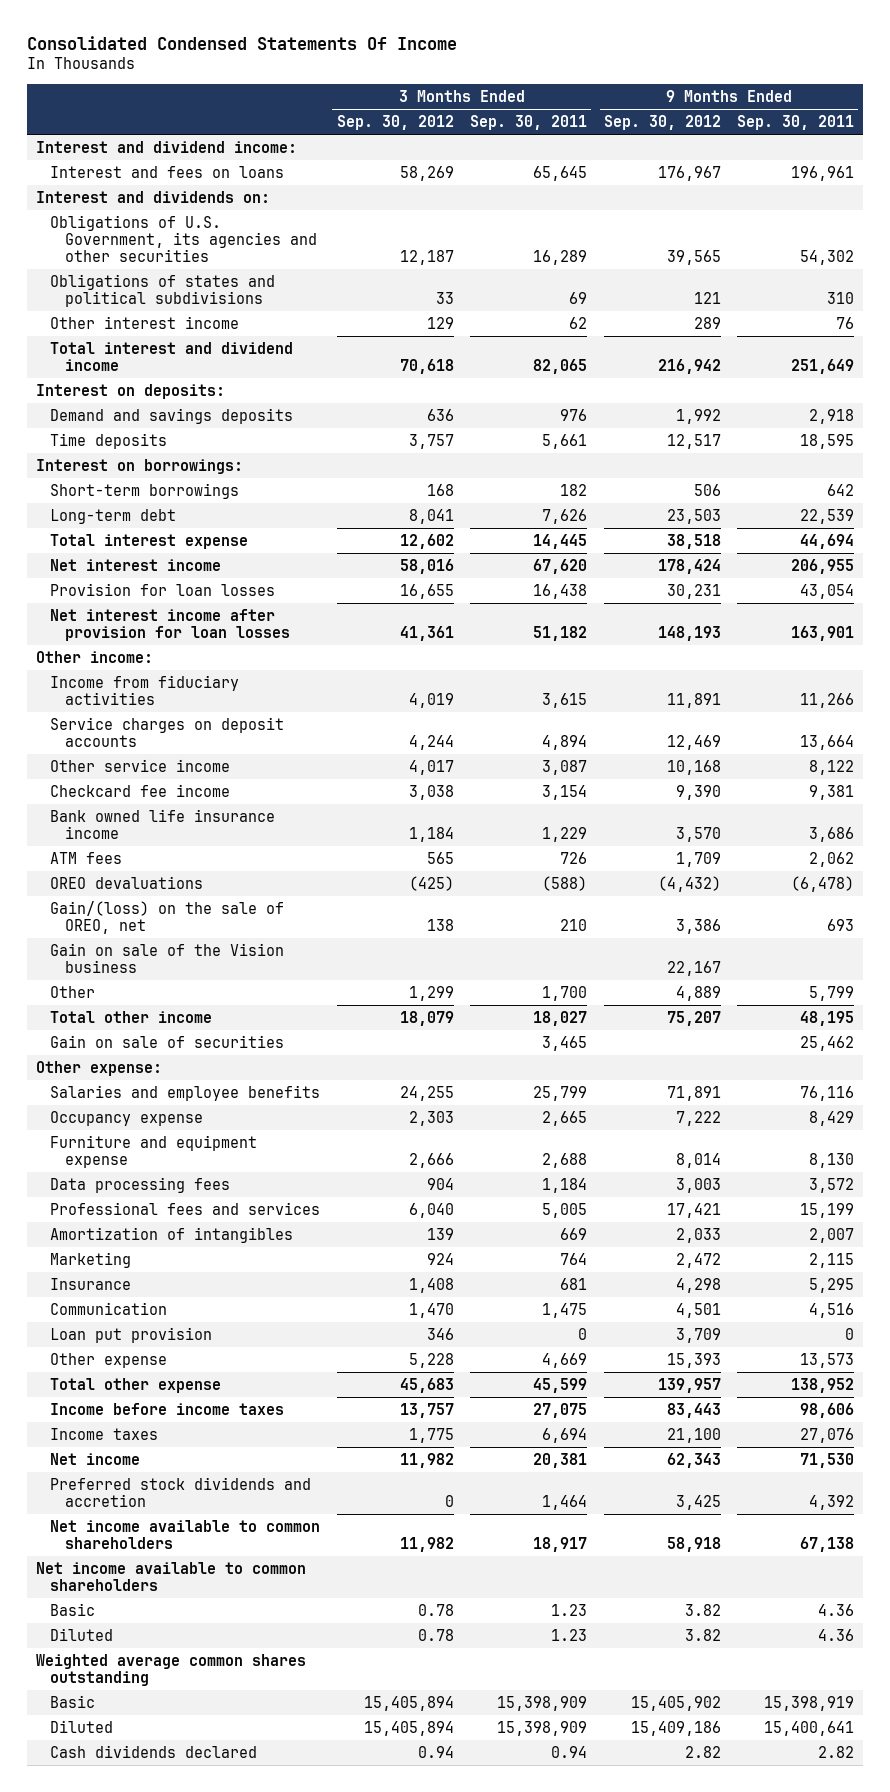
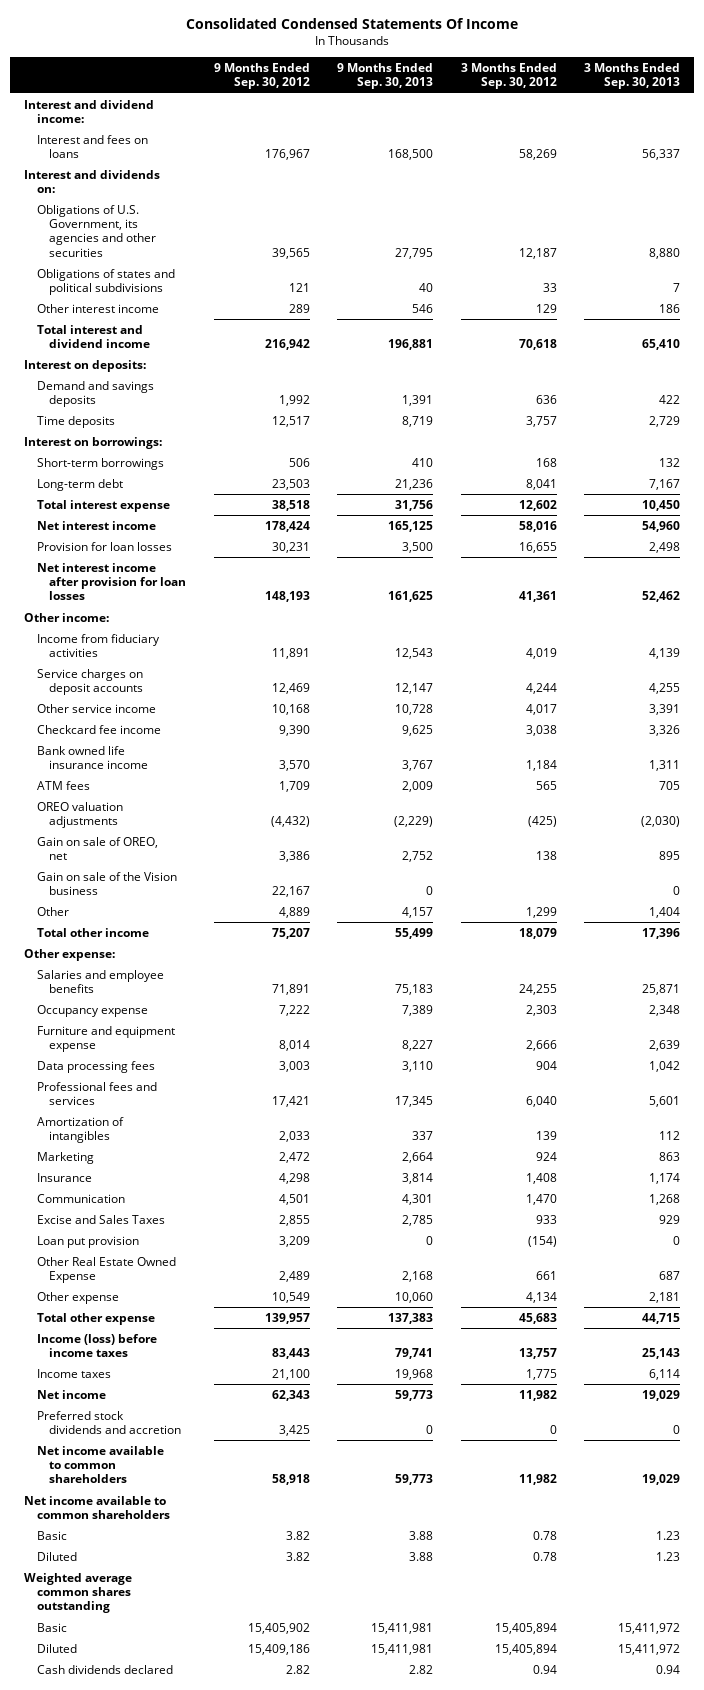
[470,115,588,131] Sep. 30, 2011 -> none
[737,115,855,131] Sep. 30, 2011 -> none
none -> [337,63,434,90] 9 Months Ended Sep. 30, 2013
none -> [584,63,681,90] 3 Months Ended Sep. 30, 2013
[50,875,204,889] OREO devaluations -> [36,801,123,829] OREO valuation adjustments
[50,900,285,934] Gain/(loss) on the sale of OREO, net -> [36,836,158,861] Gain on sale of OREO, net
[50,1034,285,1048] Gain on sale of securities -> none
none -> [36,1214,165,1224] Excise and Sales Taxes
[426,1327,454,1340] 346 -> [527,1235,557,1247] (154)
[675,1327,721,1343] 3,709 -> [278,1235,310,1247] 3,209
none -> [36,1256,176,1284] Other Real Estate Owned Expense
[408,1352,454,1368] 5,228 -> [525,1291,557,1303] 4,134
[666,1352,721,1368] 15,393 -> [271,1291,310,1303] 10,549
[50,1402,285,1415] Income before income taxes -> [36,1333,157,1358] Income (loss) before income taxes

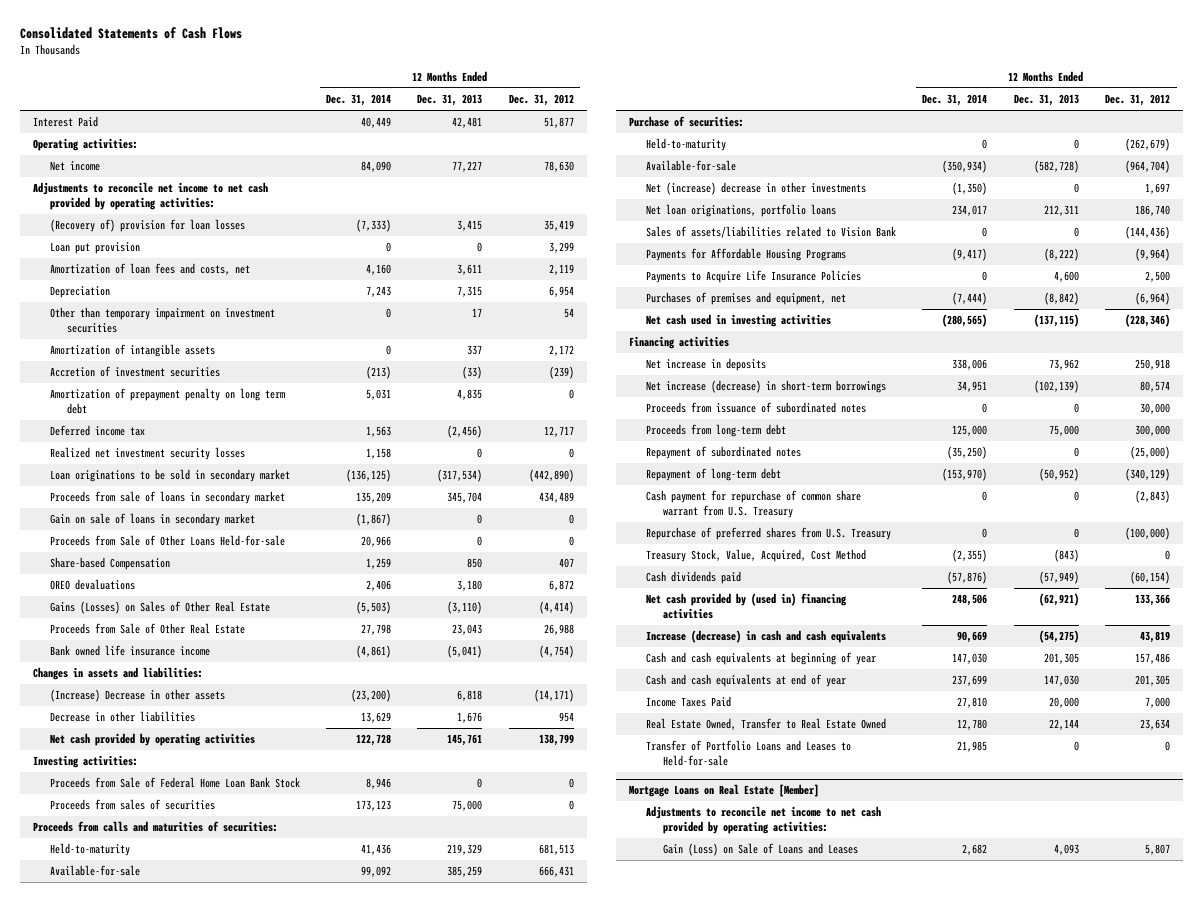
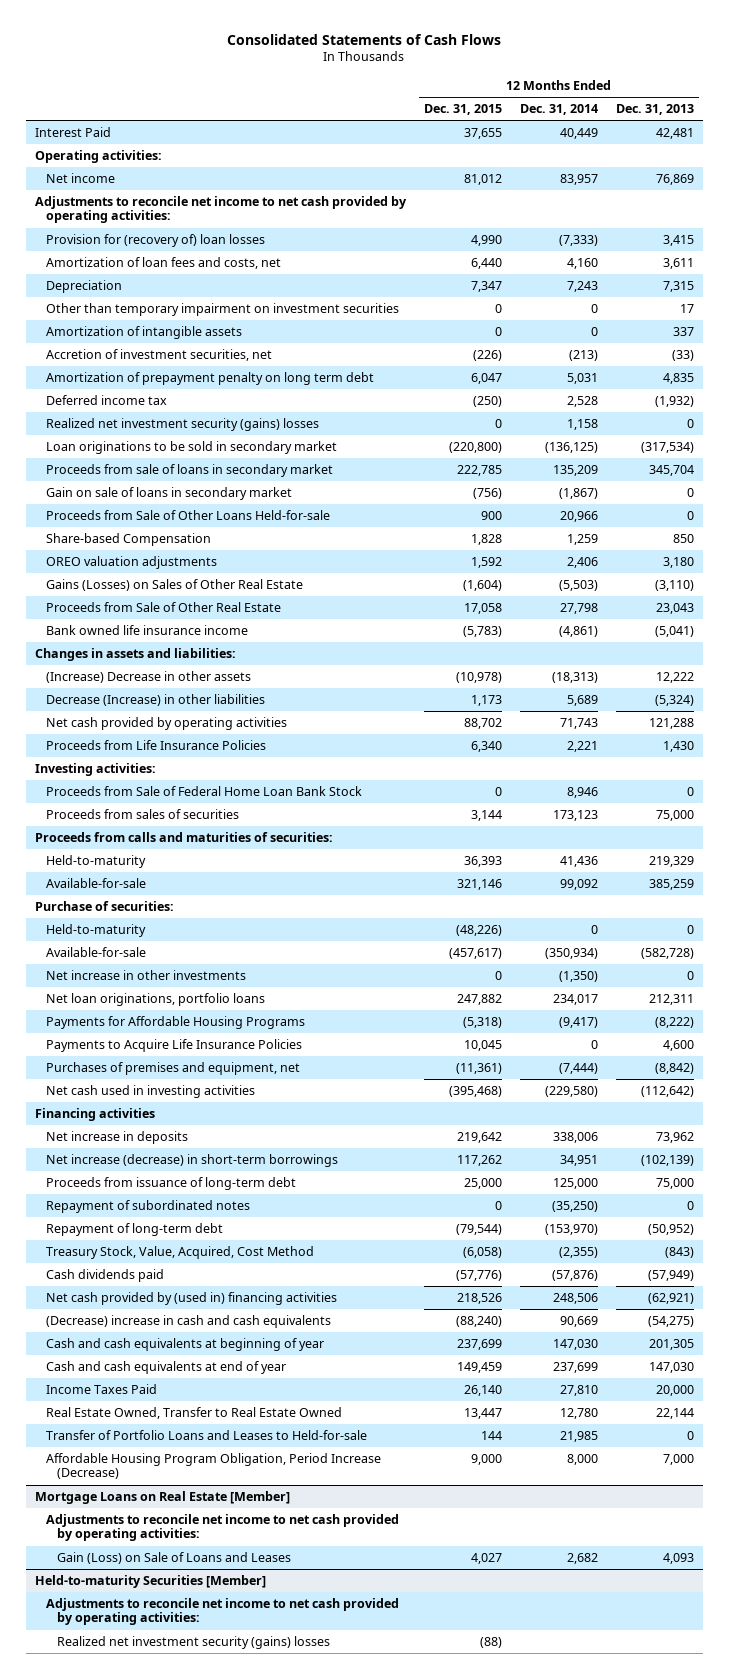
[508,94,574,107] Dec. 31, 2012 -> none
none -> [423,104,502,116] Dec. 31, 2015
[361,161,392,173] 84,090 -> [559,174,598,186] 83,957
[452,161,483,173] 77,227 -> [656,174,695,186] 76,869
[49,242,140,255] Loan put provision -> none
[49,219,245,233] (Recovery of) provision for loan losses -> [45,234,265,248] Provision for (recovery of) loan losses
[49,366,220,378] Accretion of investment securities -> [45,349,272,362] Accretion of investment securities, net
[366,426,392,438] 1,563 -> [566,396,598,408] 2,528
[447,425,483,439] (2,456) -> [655,396,695,408] (1,932)
[49,447,245,461] Realized net investment security losses -> [45,418,319,432] Realized net investment security (gains) losses
[49,579,135,591] OREO devaluations -> [45,556,217,570] OREO valuation adjustments
[351,689,392,703] (23,200) -> [551,672,598,684] (18,313)
[457,690,483,702] 6,818 -> [656,672,695,684] 12,222
[49,711,195,723] Decrease in other liabilities -> [45,694,265,707] Decrease (Increase) in other liabilities
[361,712,392,724] 13,629 -> [566,695,598,707] 5,689
[457,712,483,724] 1,676 -> [655,695,695,707] (5,324)
[356,734,392,747] 122,728 -> [559,718,598,730] 71,743
[447,734,483,747] 145,761 -> [649,718,695,730] 121,288
none -> [45,740,266,751] Proceeds from Life Insurance Policies
[646,182,867,196] Net (increase) decrease in other investments -> [45,970,246,981] Net increase in other investments
[646,226,897,239] Sales of assets/liabilities related to Vision Bank -> none
[942,314,988,328] (280,565) -> [544,1086,598,1098] (229,580)
[1033,314,1079,328] (137,115) -> [641,1086,695,1098] (112,642)
[646,402,867,414] Proceeds from issuance of subordinated notes -> none
[646,424,787,438] Proceeds from long-term debt -> [45,1177,296,1191] Proceeds from issuance of long-term debt
[646,490,862,518] Cash payment for repurchase of common share warrant from U.S. Treasury -> none
[646,527,892,541] Repurchase of preferred shares from U.S. Treasury -> none
[646,630,887,644] Increase (decrease) in cash and cash equivalents -> [45,1315,331,1329] (Decrease) increase in cash and cash equivalents
none -> [45,1453,381,1480] Affordable Housing Program Obligation, Period Increase (Decrease)
none -> [34,1575,266,1589] Held-to-maturity Securities [Member]
none -> [45,1598,399,1626] Adjustments to reconcile net income to net cash provided by operating activities:
none -> [56,1636,330,1650] Realized net investment security (gains) losses

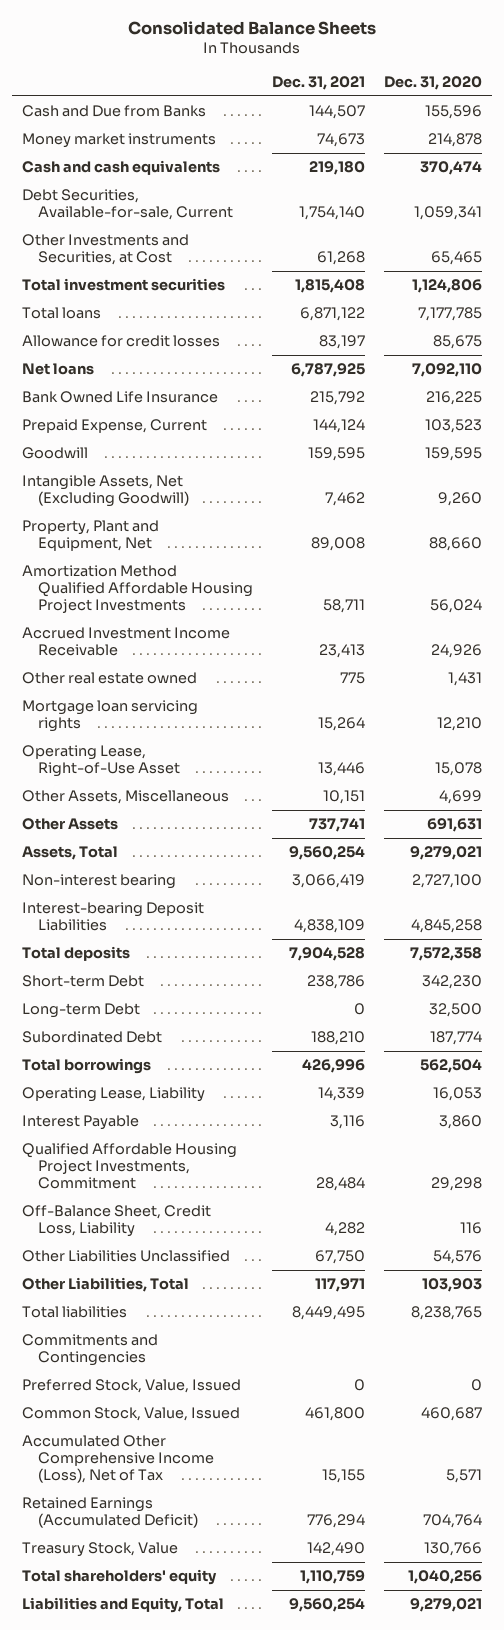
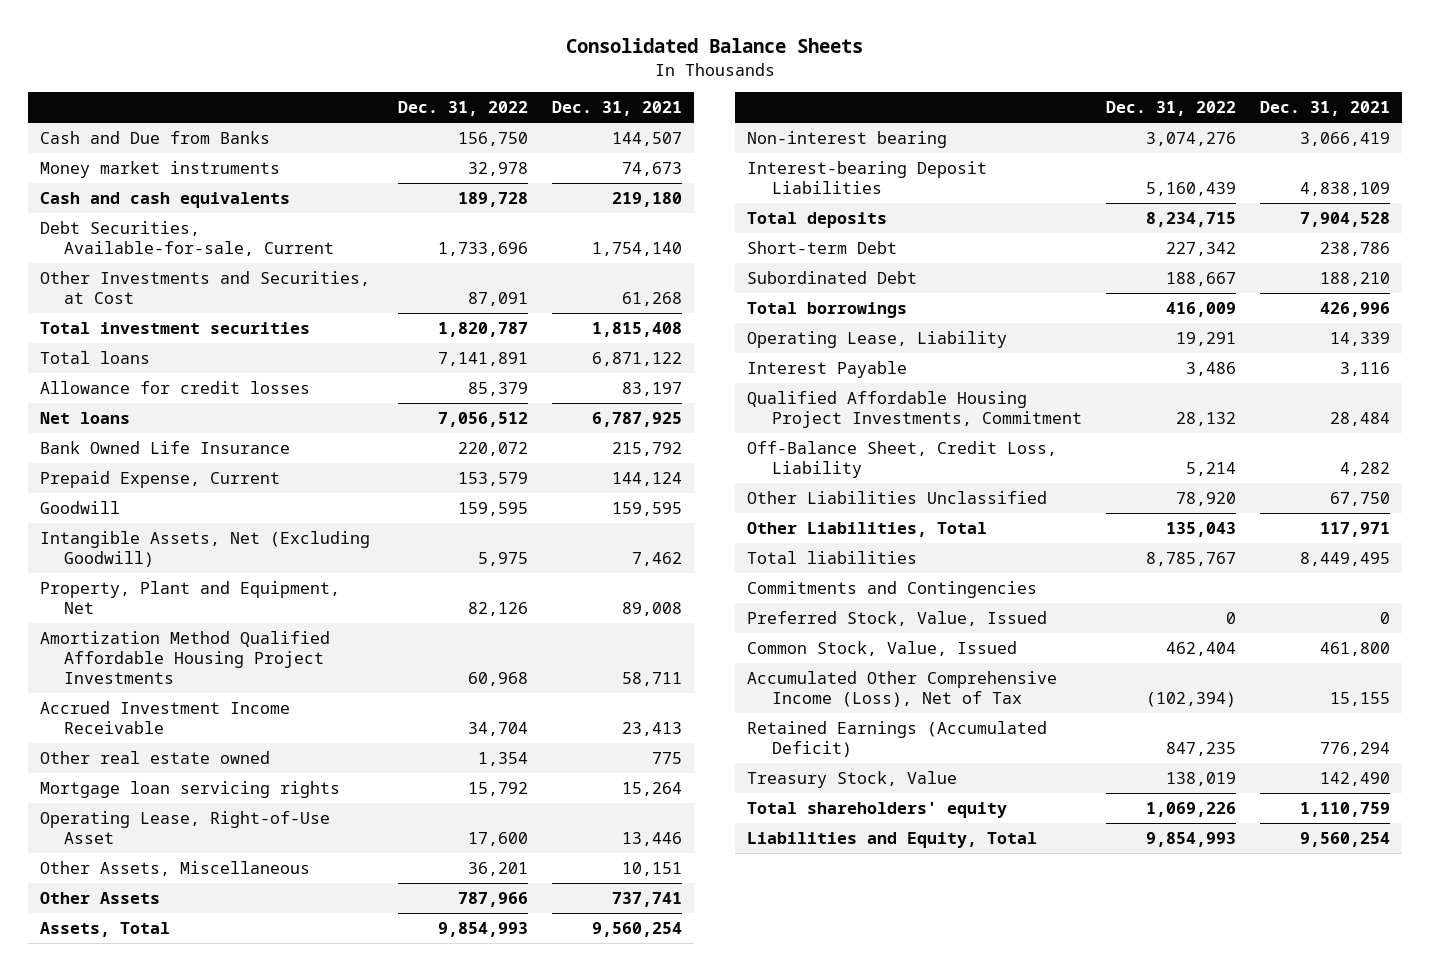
[384,75,483,90] Dec. 31, 2020 -> none
none -> [397,101,528,117] Dec. 31, 2022
[21,1003,140,1019] Long-term Debt -> none

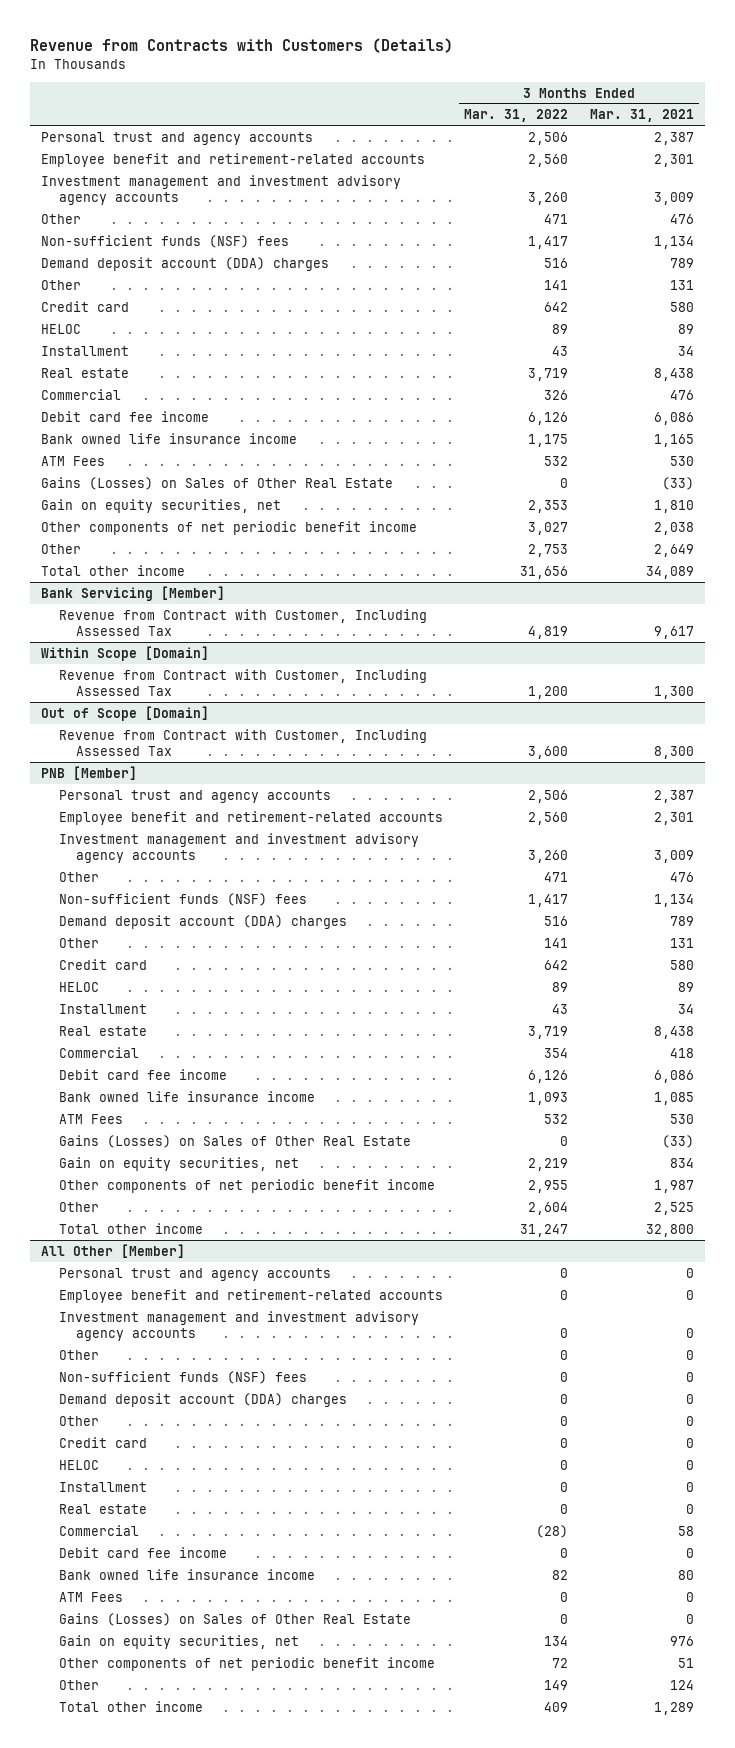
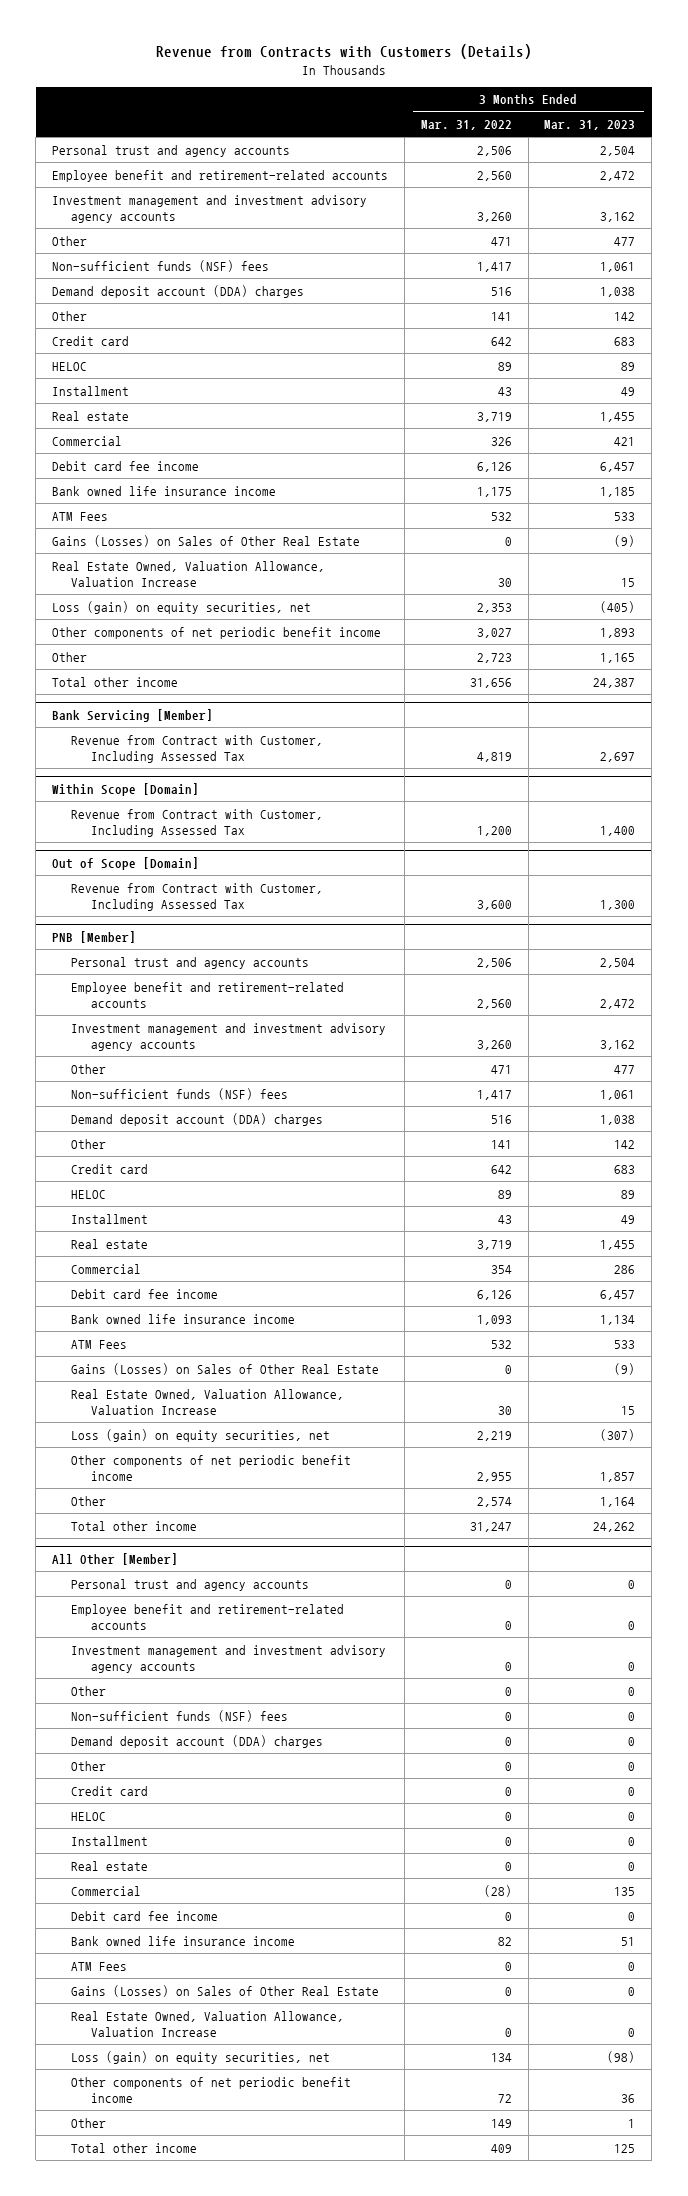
[589,109,694,123] Mar. 31, 2021 -> none
none -> [544,119,636,130] Mar. 31, 2023
none -> [52,560,326,587] Real Estate Owned, Valuation Allowance, Valuation Increase
[41,498,282,513] Gain on equity securities, net -> [52,600,312,614] Loss (gain) on equity securities, net
[528,543,569,557] 2,753 -> [476,652,512,663] 2,723
none -> [71,1388,345,1415] Real Estate Owned, Valuation Allowance, Valuation Increase
[58,1156,299,1171] Gain on equity securities, net -> [71,1428,331,1442] Loss (gain) on equity securities, net
[528,1201,569,1215] 2,604 -> [476,1496,512,1507] 2,574
none -> [71,2010,345,2037] Real Estate Owned, Valuation Allowance, Valuation Increase
[58,1634,299,1649] Gain on equity securities, net -> [71,2050,331,2064] Loss (gain) on equity securities, net

